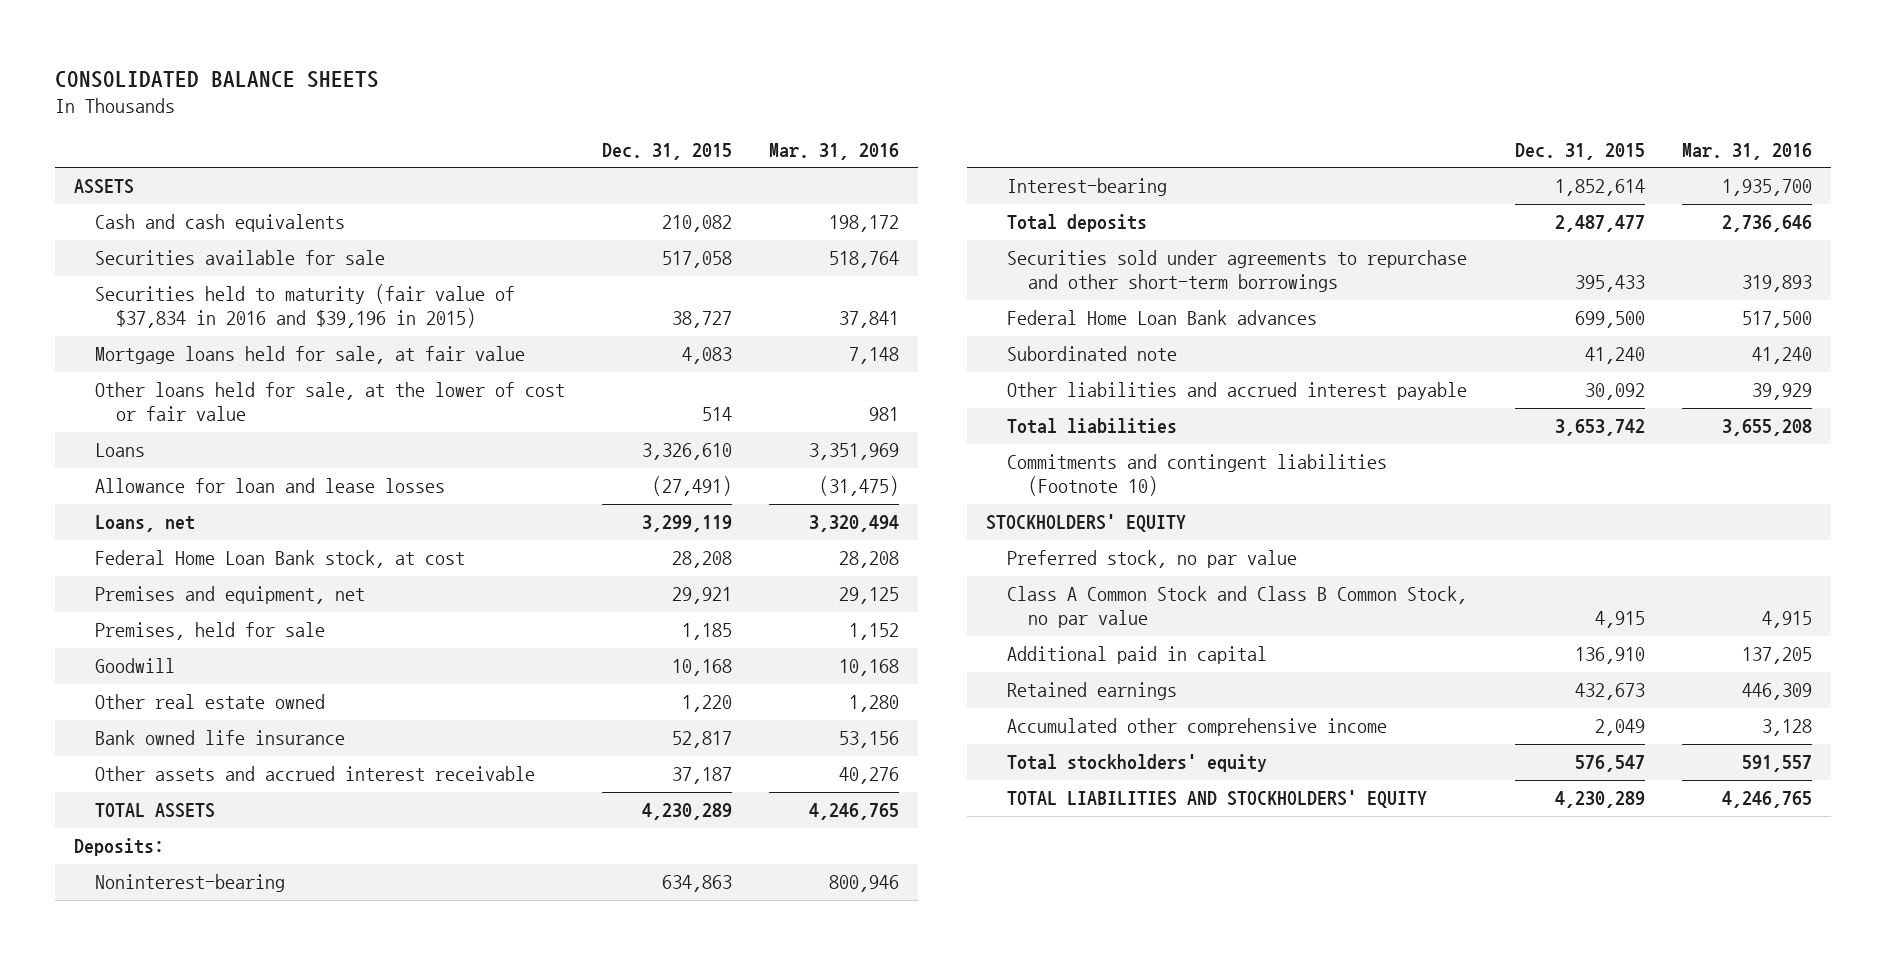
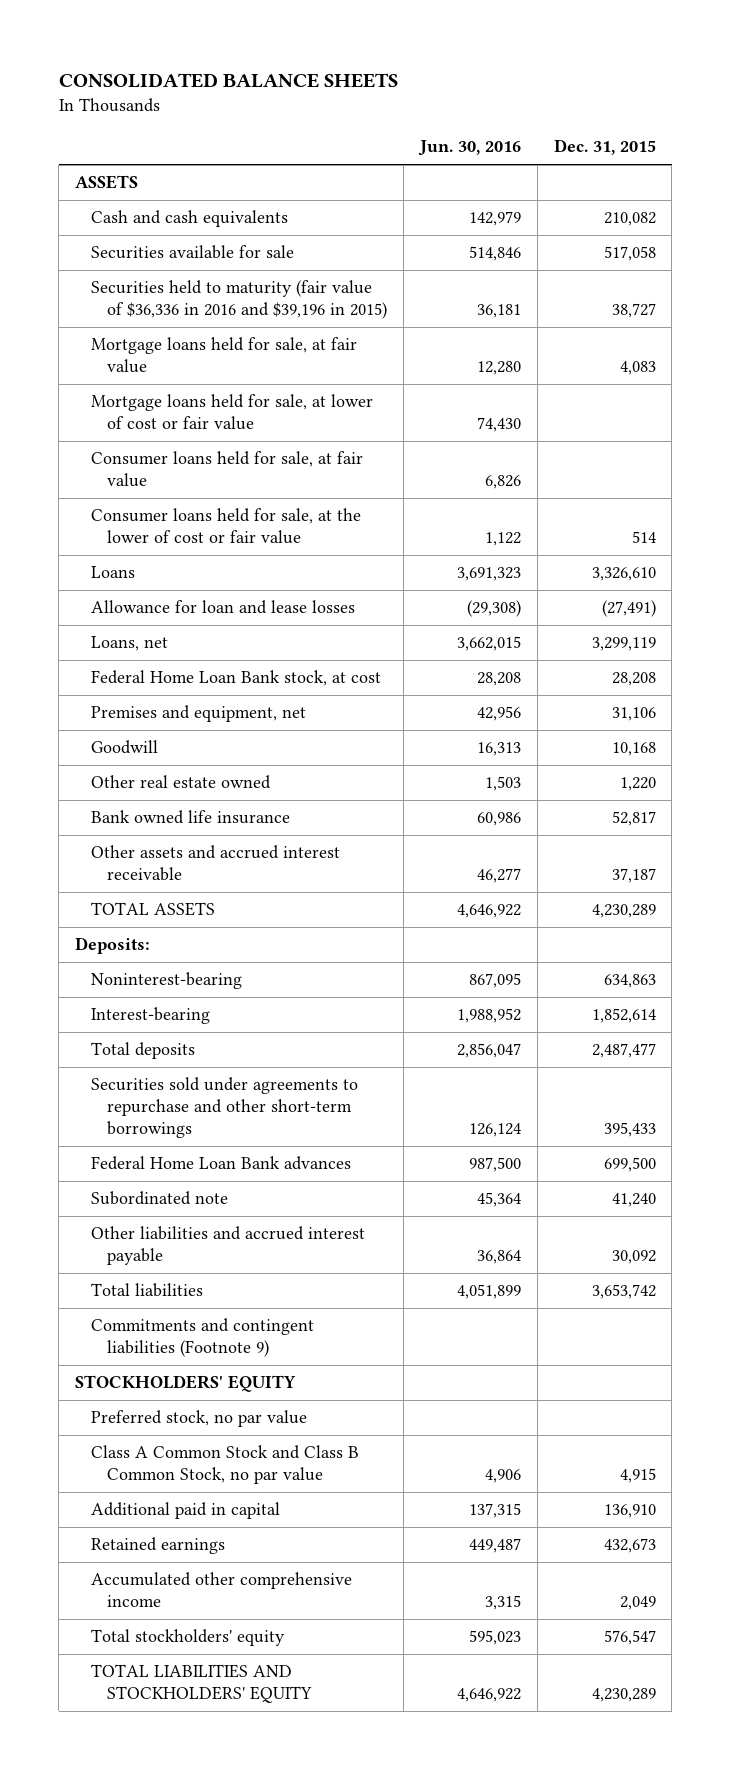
[769,142,900,160] Mar. 31, 2016 -> none
none -> [417,140,521,157] Jun. 30, 2016
[94,284,515,329] Securities held to maturity (fair value of $37,834 in 2016 and $39,196 in 2015) -> [91,280,388,320] Securities held to maturity (fair value of $36,336 in 2016 and $39,196 in 2015)
none -> [91,394,374,431] Mortgage loans held for sale, at lower of cost or fair value
none -> [91,451,364,488] Consumer loans held for sale, at fair value
[94,382,565,422] Other loans held for sale, at the lower of cost or fair value -> [91,508,362,545] Consumer loans held for sale, at the lower of cost or fair value
[94,622,325,641] Premises, held for sale -> none
[672,587,733,605] 29,921 -> [611,707,656,722] 31,106
[1007,454,1388,497] Commitments and contingent liabilities (Footnote 10) -> [91,1318,315,1358] Commitments and contingent liabilities (Footnote 9)

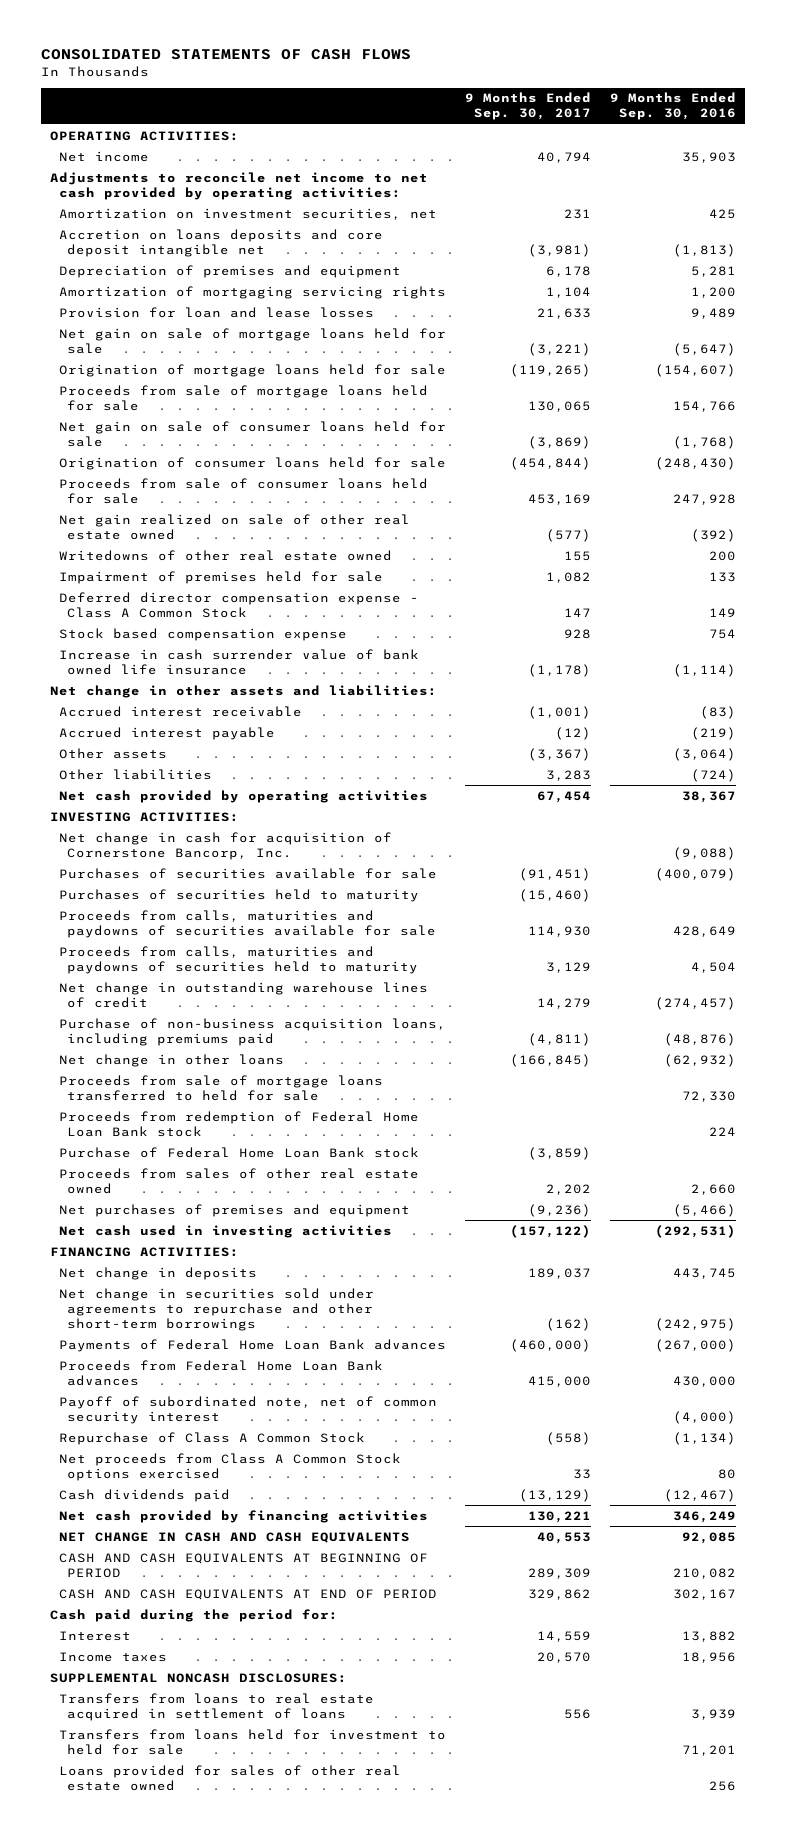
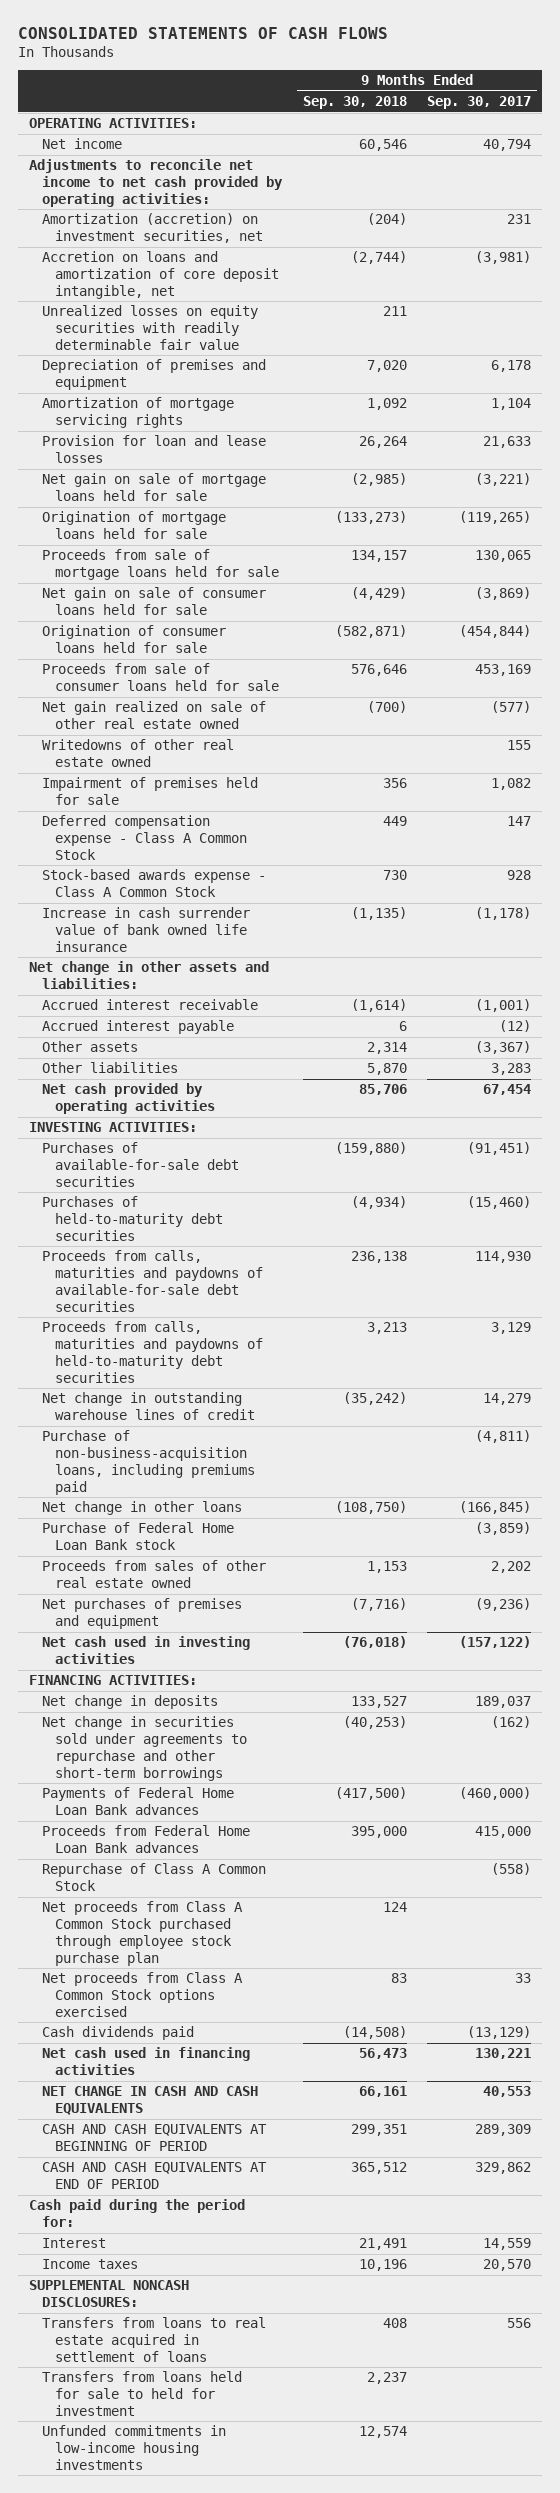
[609,92,736,121] 9 Months Ended Sep. 30, 2016 -> none
none -> [302,96,407,110] Sep. 30, 2018
[58,207,437,220] Amortization on investment securities, net -> [41,213,264,244] Amortization (accretion) on investment securities, net
[58,228,383,257] Accretion on loans deposits and core deposit intangible net -> [41,251,280,299] Accretion on loans and amortization of core deposit intangible, net
none -> [41,305,258,350] Unrealized losses on equity securities with readily determinable fair value
[58,285,446,299] Amortization of mortgaging servicing rights -> [41,397,234,429] Amortization of mortgage servicing rights
[58,591,419,618] Deferred director compensation expense - Class A Common Stock -> [41,815,248,860] Deferred compensation expense - Class A Common Stock
[58,627,347,641] Stock based compensation expense -> [41,869,266,898] Stock-based awards expense - Class A Common Stock
[58,831,392,860] Net change in cash for acquisition of Cornerstone Bancorp, Inc. -> none
[58,867,437,879] Purchases of securities available for sale -> [41,1142,240,1187] Purchases of available-for-sale debt securities
[58,888,419,902] Purchases of securities held to maturity -> [41,1196,224,1241] Purchases of held-to-maturity debt securities
[58,909,437,938] Proceeds from calls, maturities and paydowns of securities available for sale -> [41,1250,264,1312] Proceeds from calls, maturities and paydowns of available-for-sale debt securities
[58,945,419,974] Proceeds from calls, maturities and paydowns of securities held to maturity -> [41,1321,264,1383] Proceeds from calls, maturities and paydowns of held-to-maturity debt securities
[58,1017,446,1046] Purchase of non-business acquisition loans, including premiums paid -> [41,1430,256,1495] Purchase of non-business-acquisition loans, including premiums paid
[58,1074,383,1101] Proceeds from sale of mortgage loans transferred to held for sale -> none
[58,1110,419,1137] Proceeds from redemption of Federal Home Loan Bank stock -> none
[58,1395,437,1424] Payoff of subordinated note, net of common security interest -> none
none -> [41,1901,243,1966] Net proceeds from Class A Common Stock purchased through employee stock purchase plan
[58,1509,428,1523] Net cash provided by financing activities -> [41,2047,250,2076] Net cash used in financing activities
[58,1764,401,1791] Loans provided for sales of other real estate owned -> none
[58,1728,446,1755] Transfers from loans held for investment to held for sale -> [41,2371,242,2416] Transfers from loans held for sale to held for investment
none -> [41,2425,226,2470] Unfunded commitments in low-income housing investments

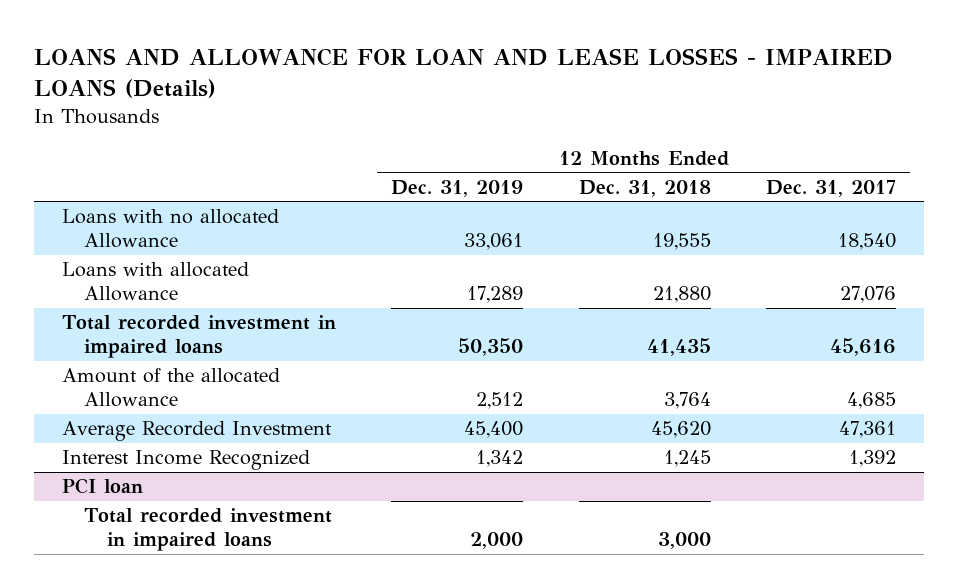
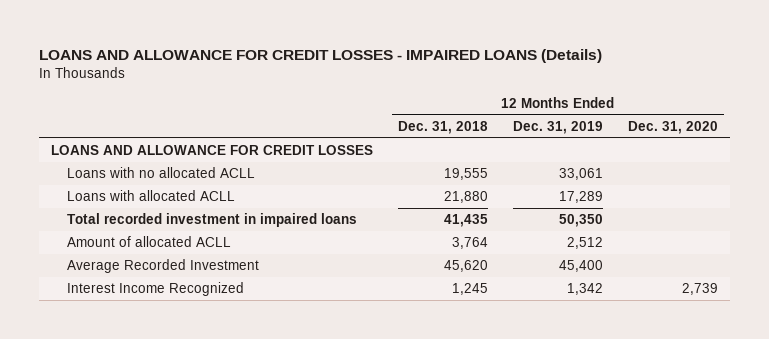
[34,48,894,99] LOANS AND ALLOWANCE FOR LOAN AND LEASE LOSSES - IMPAIRED LOANS (Details) -> [38,48,602,63] LOANS AND ALLOWANCE FOR CREDIT LOSSES - IMPAIRED LOANS (Details)
[766,179,897,197] Dec. 31, 2017 -> none
none -> [627,120,718,134] Dec. 31, 2020
none -> [51,145,374,156] LOANS AND ALLOWANCE FOR CREDIT LOSSES
[61,209,279,249] Loans with no allocated Allowance -> [66,167,255,179] Loans with no allocated ACLL
[61,262,249,302] Loans with allocated Allowance -> [66,190,235,202] Loans with allocated ACLL
[61,368,280,408] Amount of the allocated Allowance -> [66,236,231,248] Amount of allocated ACLL
[61,478,143,495] PCI loan -> none
[84,508,333,552] Total recorded investment in impaired loans -> none

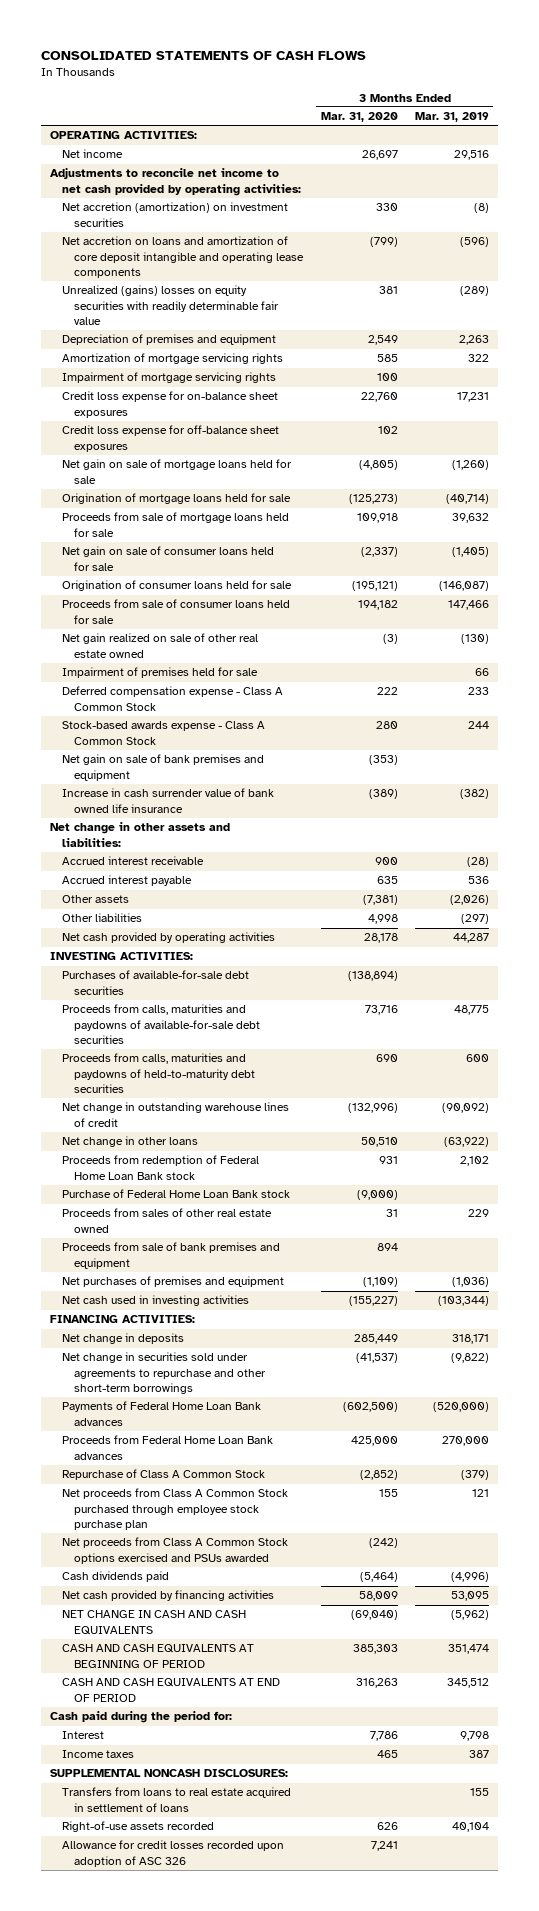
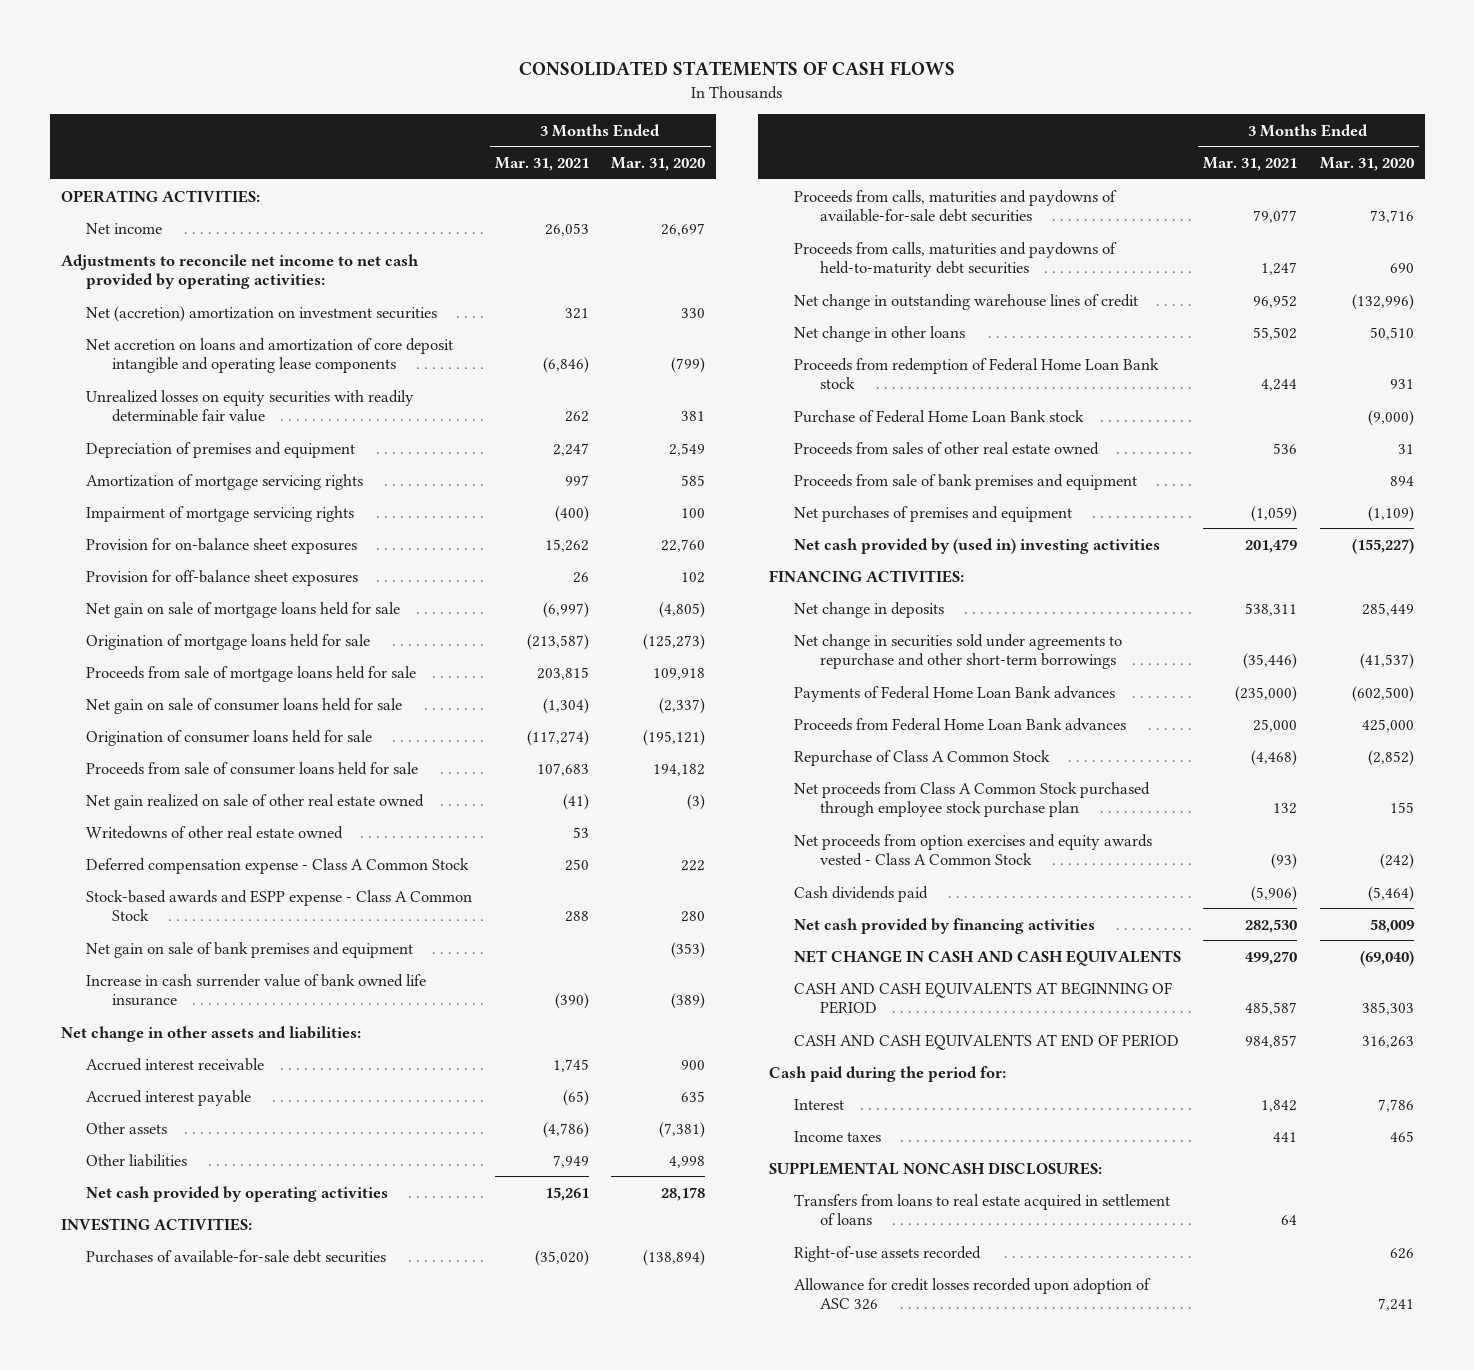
[414,112,489,123] Mar. 31, 2019 -> none
none -> [495,157,590,172] Mar. 31, 2021
[62,202,289,227] Net accretion (amortization) on investment securities -> [86,305,438,322] Net (accretion) amortization on investment securities
[62,285,280,326] Unrealized (gains) losses on equity securities with readily determinable fair value -> [86,389,415,423] Unrealized losses on equity securities with readily determinable fair value
[62,391,279,418] Credit loss expense for on-balance sheet exposures -> [86,537,358,554] Provision for on-balance sheet exposures
[62,425,280,452] Credit loss expense for off-balance sheet exposures -> [86,569,359,586] Provision for off-balance sheet exposures
[62,667,259,679] Impairment of premises held for sale -> none
none -> [86,825,344,839] Writedowns of other real estate owned
[62,721,266,745] Stock-based awards expense - Class A Common Stock -> [86,889,473,922] Stock-based awards and ESPP expense - Class A Common Stock
[62,1295,250,1307] Net cash used in investing activities -> [794,537,1161,554] Net cash provided by (used in) investing activities
[62,1537,289,1564] Net proceeds from Class A Common Stock options exercised and PSUs awarded -> [794,833,1153,867] Net proceeds from option exercises and equity awards vested - Class A Common Stock

